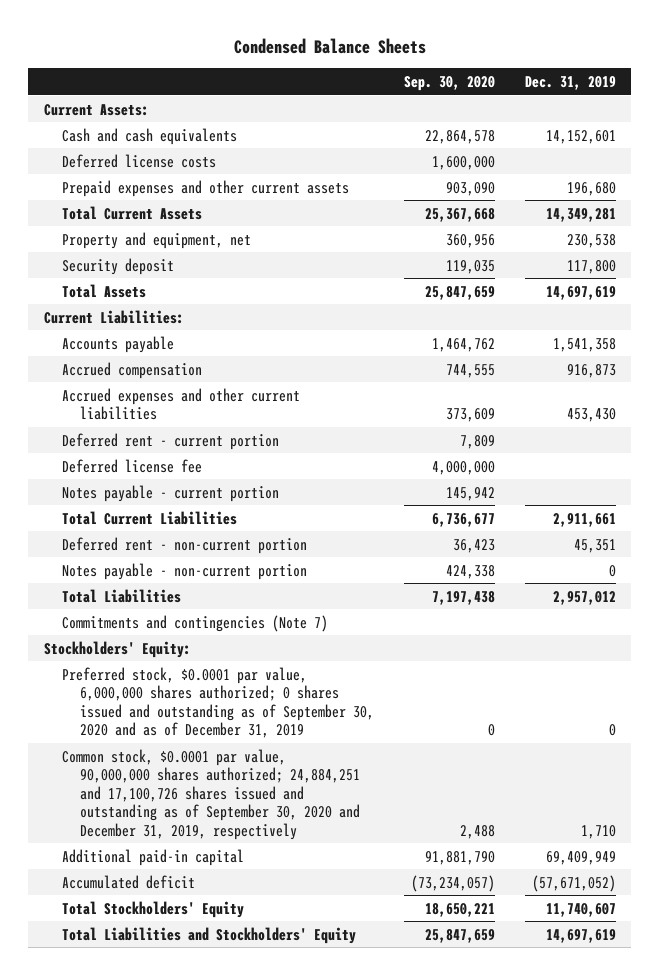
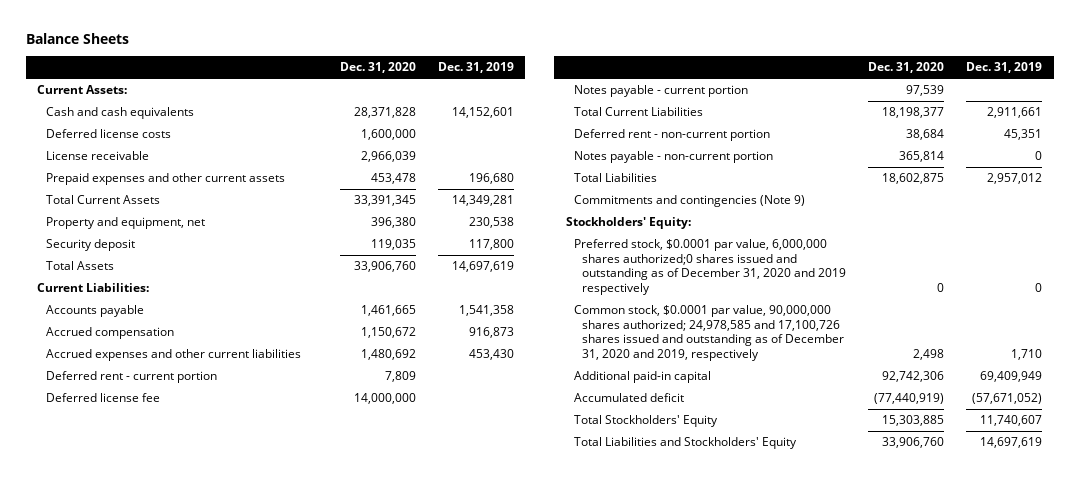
[233,37,426,54] Condensed Balance Sheets -> [26,33,130,45] Balance Sheets
[403,75,495,91] Sep. 30, 2020 -> none
none -> [340,62,417,74] Dec. 31, 2020
none -> [45,151,149,161] License receivable
[61,614,328,632] Commitments and contingencies (Note 7) -> [573,195,805,208] Commitments and contingencies (Note 9)
[61,666,374,739] Preferred stock, $0.0001 par value, 6,000,000 shares authorized; 0 shares issued and outstanding as of September 30, 2020 and as of December 31, 2019 -> [573,239,847,295] Preferred stock, $0.0001 par value, 6,000,000 shares authorized;0 shares issued and outstanding as of December 31, 2020 and 2019 respectively
[61,748,360,840] Common stock, $0.0001 par value, 90,000,000 shares authorized; 24,884,251 and 17,100,726 shares issued and outstanding as of September 30, 2020 and December 31, 2019, respectively -> [573,305,845,361] Common stock, $0.0001 par value, 90,000,000 shares authorized; 24,978,585 and 17,100,726 shares issued and outstanding as of December 31, 2020 and 2019, respectively

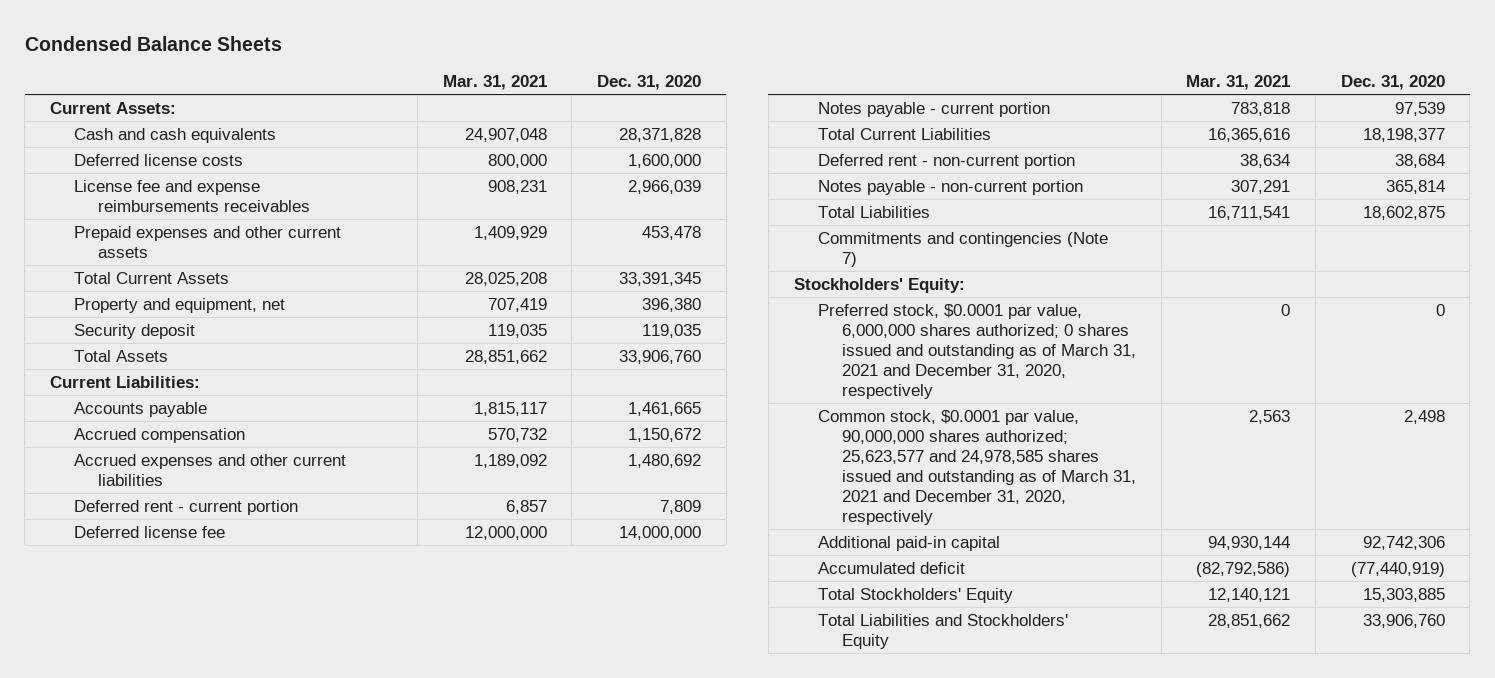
[26,33,130,45] Balance Sheets -> [24,35,282,51] Condensed Balance Sheets
[438,62,515,74] Dec. 31, 2019 -> none
none -> [442,74,547,90] Mar. 31, 2021
[45,151,149,161] License receivable -> [74,179,311,212] License fee and expense reimbursements receivables
[573,195,805,208] Commitments and contingencies (Note 9) -> [817,231,1108,267] Commitments and contingencies (Note 7)
[573,239,847,295] Preferred stock, $0.0001 par value, 6,000,000 shares authorized;0 shares issued and outstanding as of December 31, 2020 and 2019 respectively -> [817,303,1136,399] Preferred stock, $0.0001 par value, 6,000,000 shares authorized; 0 shares issued and outstanding as of March 31, 2021 and December 31, 2020, respectively
[573,305,845,361] Common stock, $0.0001 par value, 90,000,000 shares authorized; 24,978,585 and 17,100,726 shares issued and outstanding as of December 31, 2020 and 2019, respectively -> [817,409,1136,525] Common stock, $0.0001 par value, 90,000,000 shares authorized; 25,623,577 and 24,978,585 shares issued and outstanding as of March 31, 2021 and December 31, 2020, respectively

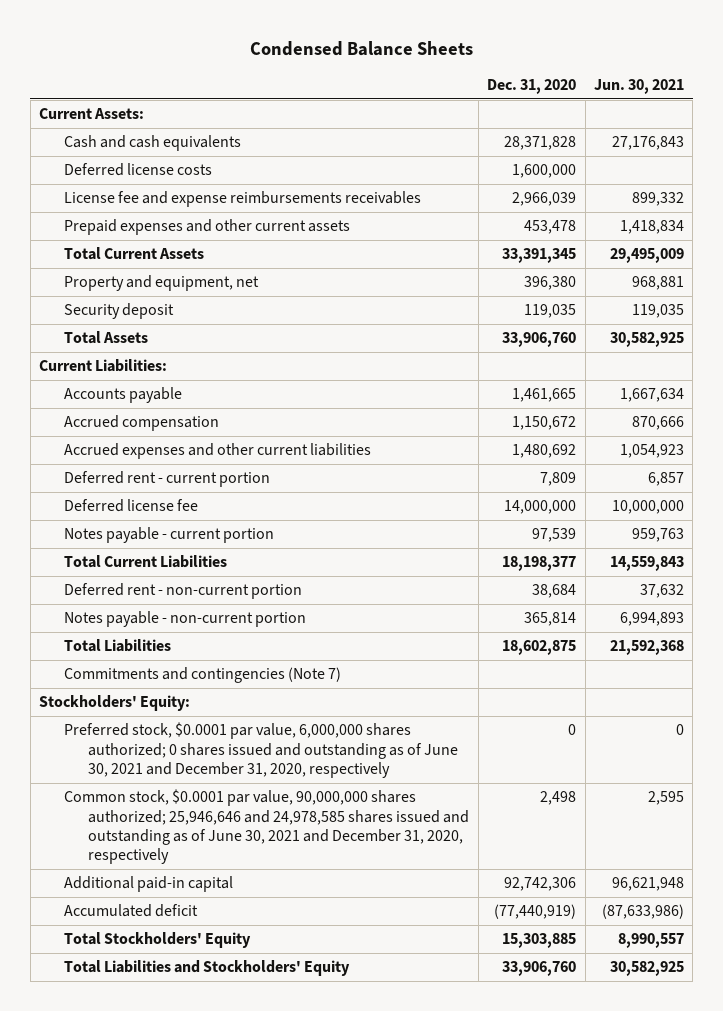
[442,74,547,90] Mar. 31, 2021 -> none
none -> [594,79,685,95] Jun. 30, 2021
[817,303,1136,399] Preferred stock, $0.0001 par value, 6,000,000 shares authorized; 0 shares issued and outstanding as of March 31, 2021 and December 31, 2020, respectively -> [63,722,459,778] Preferred stock, $0.0001 par value, 6,000,000 shares authorized; 0 shares issued and outstanding as of June 30, 2021 and December 31, 2020, respectively
[817,409,1136,525] Common stock, $0.0001 par value, 90,000,000 shares authorized; 25,623,577 and 24,978,585 shares issued and outstanding as of March 31, 2021 and December 31, 2020, respectively -> [63,789,470,865] Common stock, $0.0001 par value, 90,000,000 shares authorized; 25,946,646 and 24,978,585 shares issued and outstanding as of June 30, 2021 and December 31, 2020, respectively

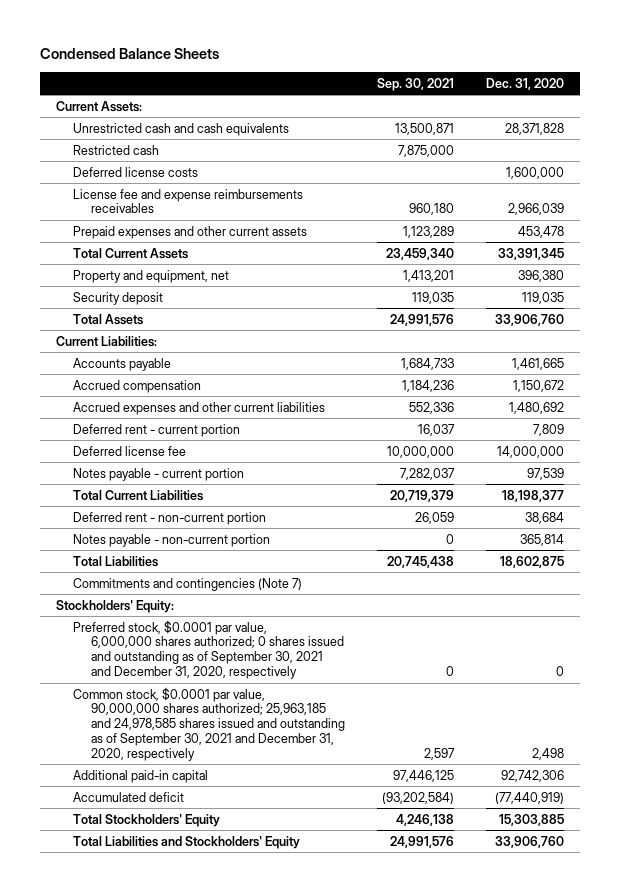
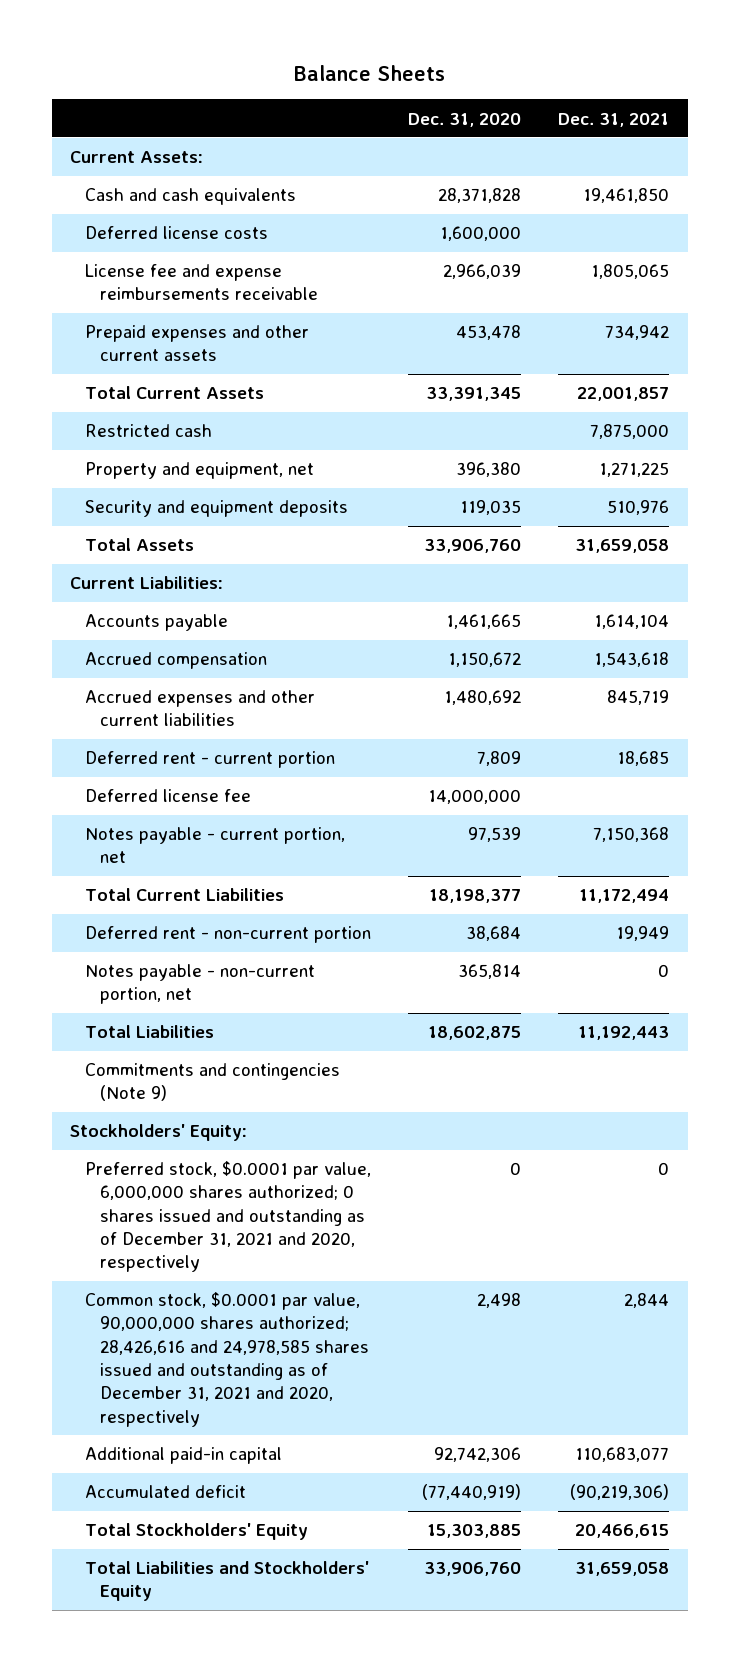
[40,48,220,60] Condensed Balance Sheets -> [293,64,445,81] Balance Sheets
[376,77,454,91] Sep. 30, 2021 -> none
none -> [558,112,670,127] Dec. 31, 2021
[73,122,290,136] Unrestricted cash and cash equivalents -> [84,188,296,206] Cash and cash equivalents
[73,188,304,214] License fee and expense reimbursements receivables -> [84,264,318,301] License fee and expense reimbursements receivable
[73,144,160,155] Restricted cash -> [84,424,212,438] Restricted cash
[73,291,164,305] Security deposit -> [84,500,348,518] Security and equipment deposits
[73,467,245,481] Notes payable - current portion -> [84,827,345,864] Notes payable - current portion, net
[73,533,271,547] Notes payable - non-current portion -> [84,964,315,1005] Notes payable - non-current portion, net
[73,577,303,591] Commitments and contingencies (Note 7) -> [84,1063,340,1102] Commitments and contingencies (Note 9)
[73,619,344,680] Preferred stock, $0.0001 par value, 6,000,000 shares authorized; 0 shares issued and outstanding as of September 30, 2021 and December 31, 2020, respectively -> [84,1161,371,1273] Preferred stock, $0.0001 par value, 6,000,000 shares authorized; 0 shares issued and outstanding as of December 31, 2021 and 2020, respectively
[73,686,345,761] Common stock, $0.0001 par value, 90,000,000 shares authorized; 25,963,185 and 24,978,585 shares issued and outstanding as of September 30, 2021 and December 31, 2020, respectively -> [84,1292,369,1427] Common stock, $0.0001 par value, 90,000,000 shares authorized; 28,426,616 and 24,978,585 shares issued and outstanding as of December 31, 2021 and 2020, respectively

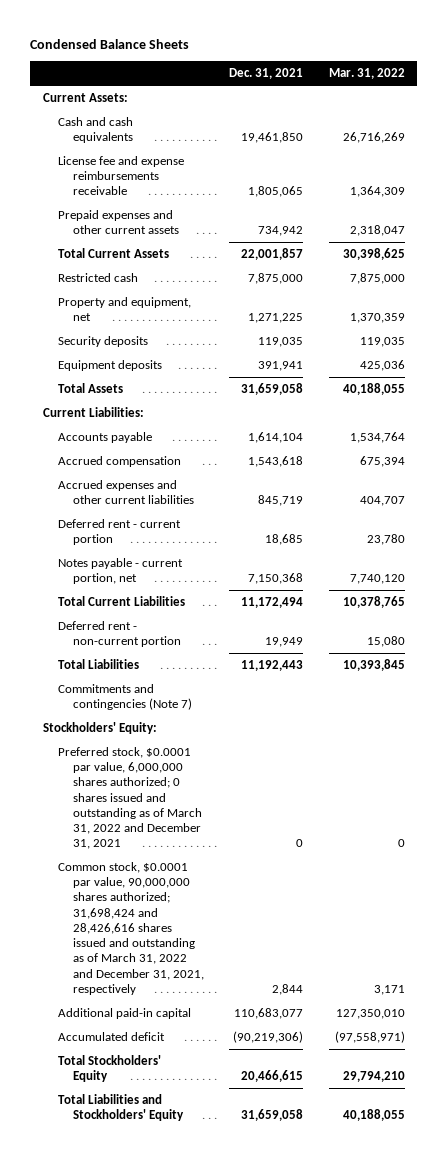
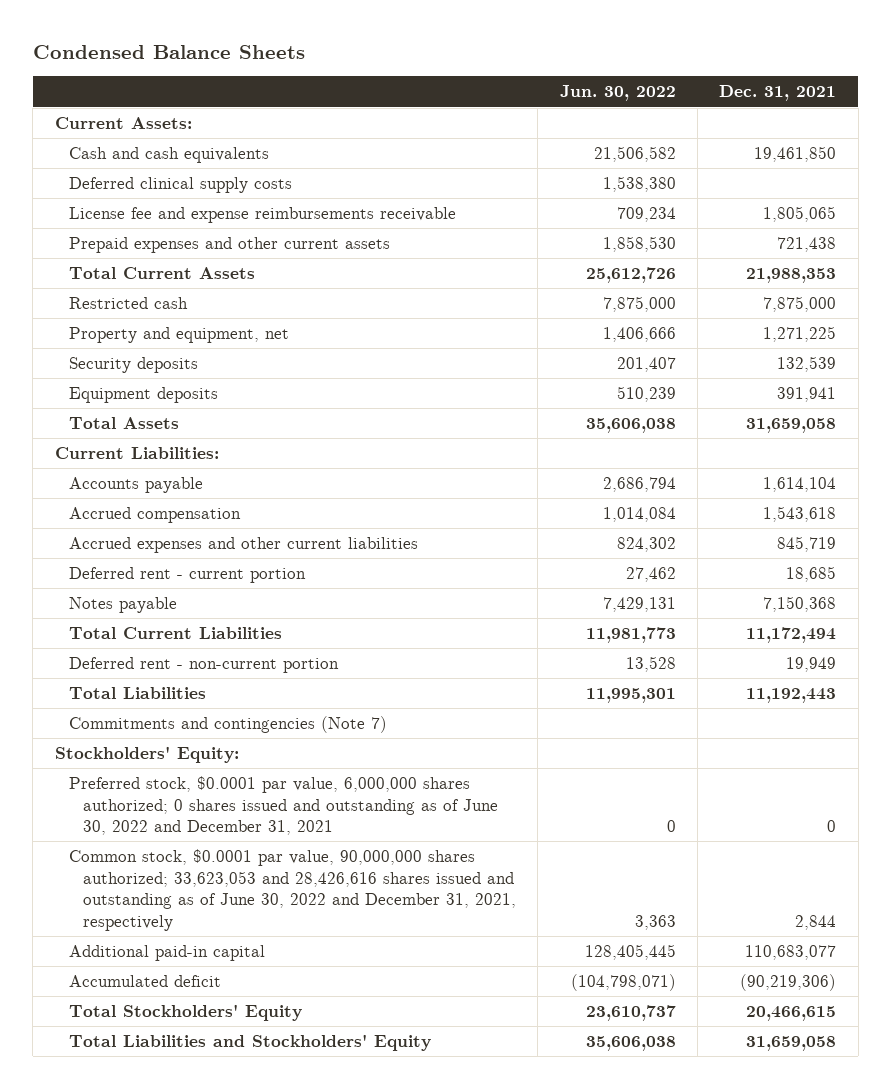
[328,68,405,80] Mar. 31, 2022 -> none
none -> [559,85,676,102] Jun. 30, 2022
none -> [68,177,292,194] Deferred clinical supply costs
[258,226,304,237] 734,942 -> [777,237,837,253] 721,438
[241,247,304,260] 22,001,857 -> [746,268,837,284] 21,988,353
[258,336,304,347] 119,035 -> [777,356,837,373] 132,539
[57,557,183,585] Notes payable - current portion, net -> [68,597,177,614] Notes payable
[57,746,202,850] Preferred stock, $0.0001 par value, 6,000,000 shares authorized; 0 shares issued and outstanding as of March 31, 2022 and December 31, 2021 -> [68,776,499,836] Preferred stock, $0.0001 par value, 6,000,000 shares authorized; 0 shares issued and outstanding as of June 30, 2022 and December 31, 2021
[57,861,204,995] Common stock, $0.0001 par value, 90,000,000 shares authorized; 31,698,424 and 28,426,616 shares issued and outstanding as of March 31, 2022 and December 31, 2021, respectively -> [68,849,517,931] Common stock, $0.0001 par value, 90,000,000 shares authorized; 33,623,053 and 28,426,616 shares issued and outstanding as of June 30, 2022 and December 31, 2021, respectively

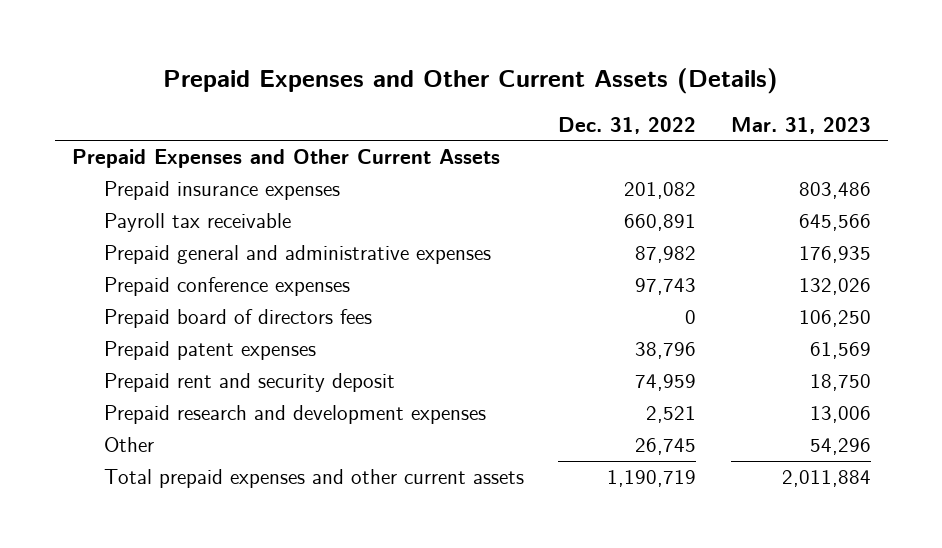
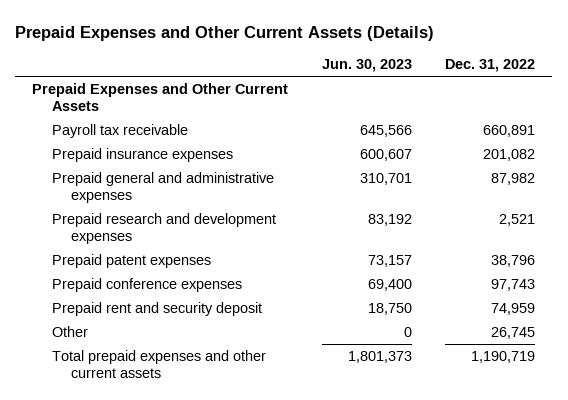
[730,116,871,134] Mar. 31, 2023 -> none
none -> [321,59,412,73] Jun. 30, 2023
[103,181,340,201] Prepaid insurance expenses -> [51,147,233,162] Prepaid insurance expenses
[103,309,372,329] Prepaid board of directors fees -> none
[103,405,486,425] Prepaid research and development expenses -> [51,212,276,244] Prepaid research and development expenses
[103,277,350,297] Prepaid conference expenses -> [51,277,242,292] Prepaid conference expenses

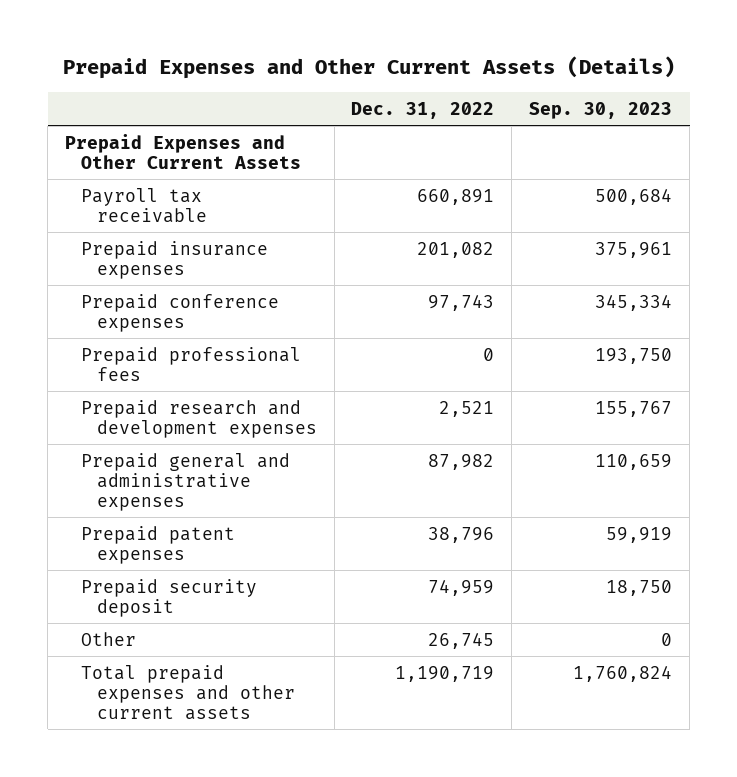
[321,59,412,73] Jun. 30, 2023 -> none
none -> [529,101,673,119] Sep. 30, 2023
[51,277,242,292] Prepaid conference expenses -> [80,293,279,332] Prepaid conference expenses
none -> [80,346,301,381] Prepaid professional fees
[51,171,274,203] Prepaid general and administrative expenses -> [80,452,290,511] Prepaid general and administrative expenses
[51,301,262,316] Prepaid rent and security deposit -> [80,578,257,617] Prepaid security deposit

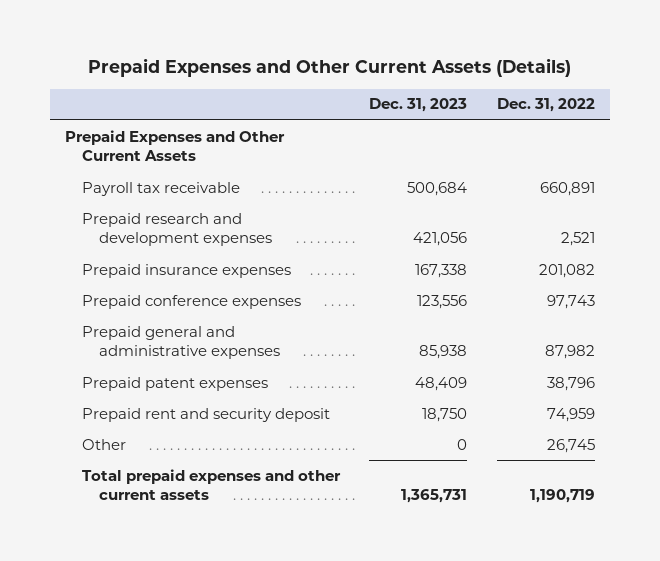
[529,101,673,119] Sep. 30, 2023 -> none
none -> [369,98,468,113] Dec. 31, 2023
[80,399,317,438] Prepaid research and development expenses -> [81,212,272,247] Prepaid research and development expenses
[80,346,301,381] Prepaid professional fees -> none
[80,578,257,617] Prepaid security deposit -> [81,407,330,422] Prepaid rent and security deposit

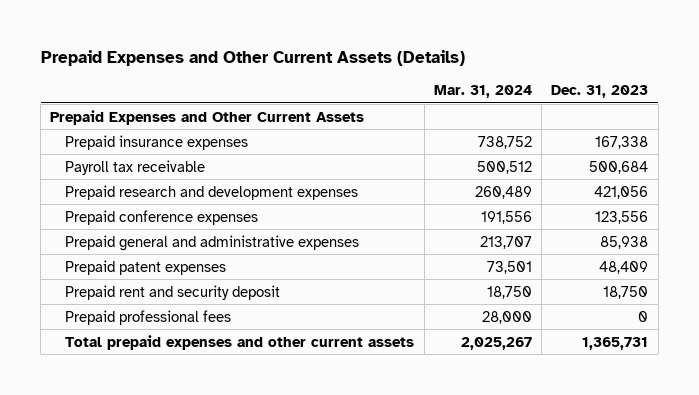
[496,98,595,113] Dec. 31, 2022 -> none
none -> [433,85,532,99] Mar. 31, 2024
[81,263,291,278] Prepaid insurance expenses -> [65,134,249,150] Prepaid insurance expenses
[81,438,126,450] Other -> none
none -> [65,309,232,325] Prepaid professional fees

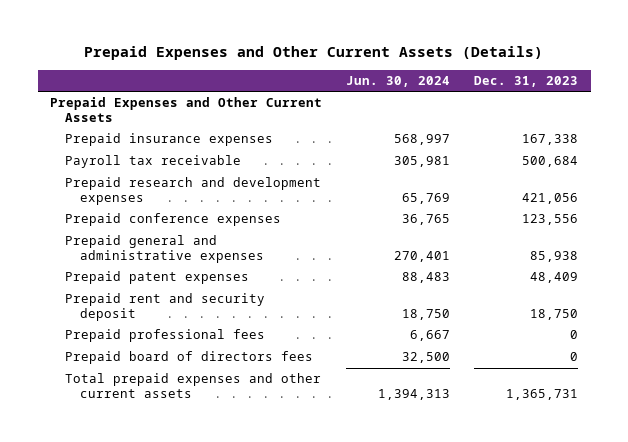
[433,85,532,99] Mar. 31, 2024 -> none
none -> [346,75,451,87] Jun. 30, 2024
none -> [65,351,314,365] Prepaid board of directors fees

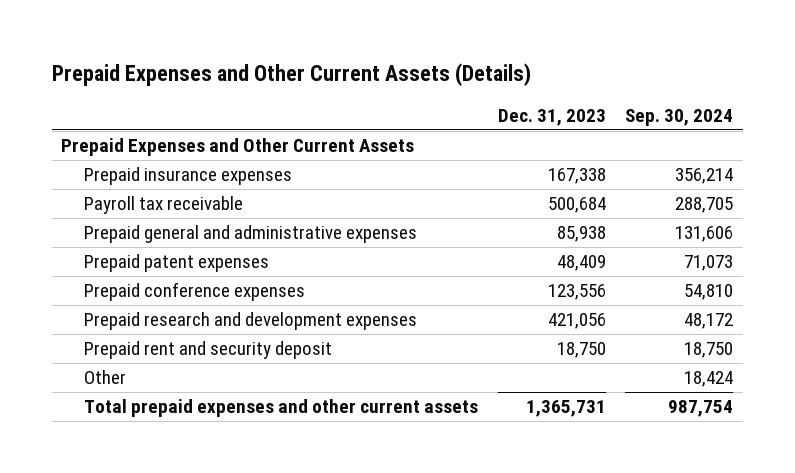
[346,75,451,87] Jun. 30, 2024 -> none
none -> [625,109,734,127] Sep. 30, 2024
[65,213,282,227] Prepaid conference expenses -> [84,282,306,302] Prepaid conference expenses
[65,177,322,205] Prepaid research and development expenses -> [84,312,418,331] Prepaid research and development expenses
[65,329,266,343] Prepaid professional fees -> none
[65,351,314,365] Prepaid board of directors fees -> none
none -> [84,370,127,385] Other

